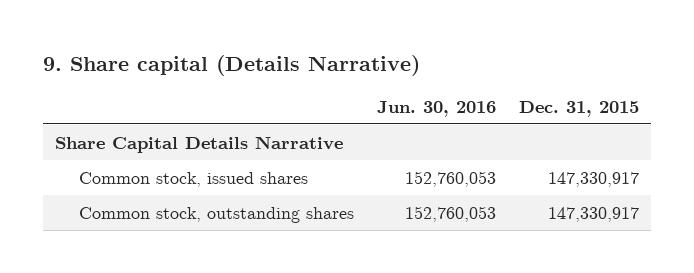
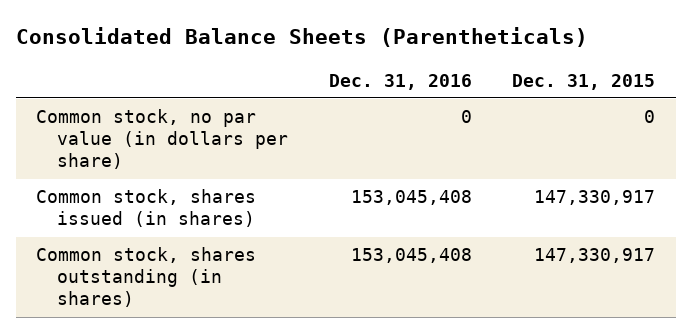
[42,54,420,76] 9. Share capital (Details Narrative) -> [15,27,588,48] Consolidated Balance Sheets (Parentheticals)
[377,100,497,117] Jun. 30, 2016 -> none
none -> [328,73,472,90] Dec. 31, 2016
[54,135,343,153] Share Capital Details Narrative -> none
none -> [36,109,289,170] Common stock, no par value (in dollars per share)
[78,171,308,187] Common stock, issued shares -> [36,189,257,228] Common stock, shares issued (in shares)
[78,206,354,223] Common stock, outstanding shares -> [36,247,257,308] Common stock, shares outstanding (in shares)

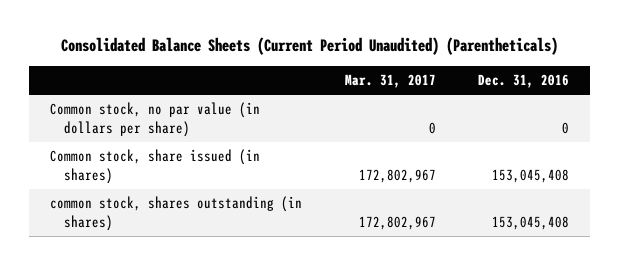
[15,27,588,48] Consolidated Balance Sheets (Parentheticals) -> [60,37,558,56] Consolidated Balance Sheets (Current Period Unaudited) (Parentheticals)
[512,73,656,90] Dec. 31, 2015 -> none
none -> [344,74,436,89] Mar. 31, 2017
[36,189,257,228] Common stock, shares issued (in shares) -> [50,149,261,184] Common stock, share issued (in shares)
[36,247,257,308] Common stock, shares outstanding (in shares) -> [50,196,303,231] common stock, shares outstanding (in shares)

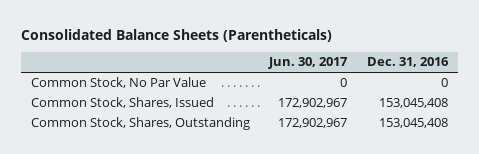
[60,37,558,56] Consolidated Balance Sheets (Current Period Unaudited) (Parentheticals) -> [20,28,332,42] Consolidated Balance Sheets (Parentheticals)
[344,74,436,89] Mar. 31, 2017 -> none
none -> [268,57,349,70] Jun. 30, 2017
[50,102,261,137] Common stock, no par value (in dollars per share) -> [30,77,206,89] Common Stock, No Par Value
[50,149,261,184] Common stock, share issued (in shares) -> [30,97,214,109] Common Stock, Shares, Issued
[50,196,303,231] common stock, shares outstanding (in shares) -> [30,117,250,131] Common Stock, Shares, Outstanding

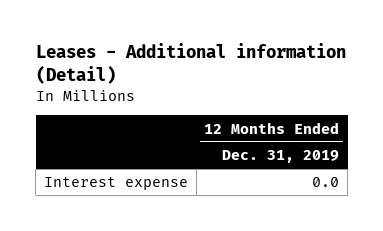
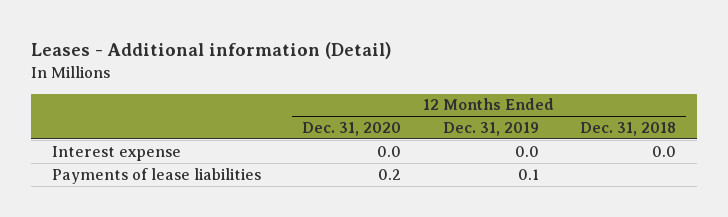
none -> [302,121,402,136] Dec. 31, 2020
none -> [580,121,677,136] Dec. 31, 2018
none -> [52,167,262,184] Payments of lease liabilities

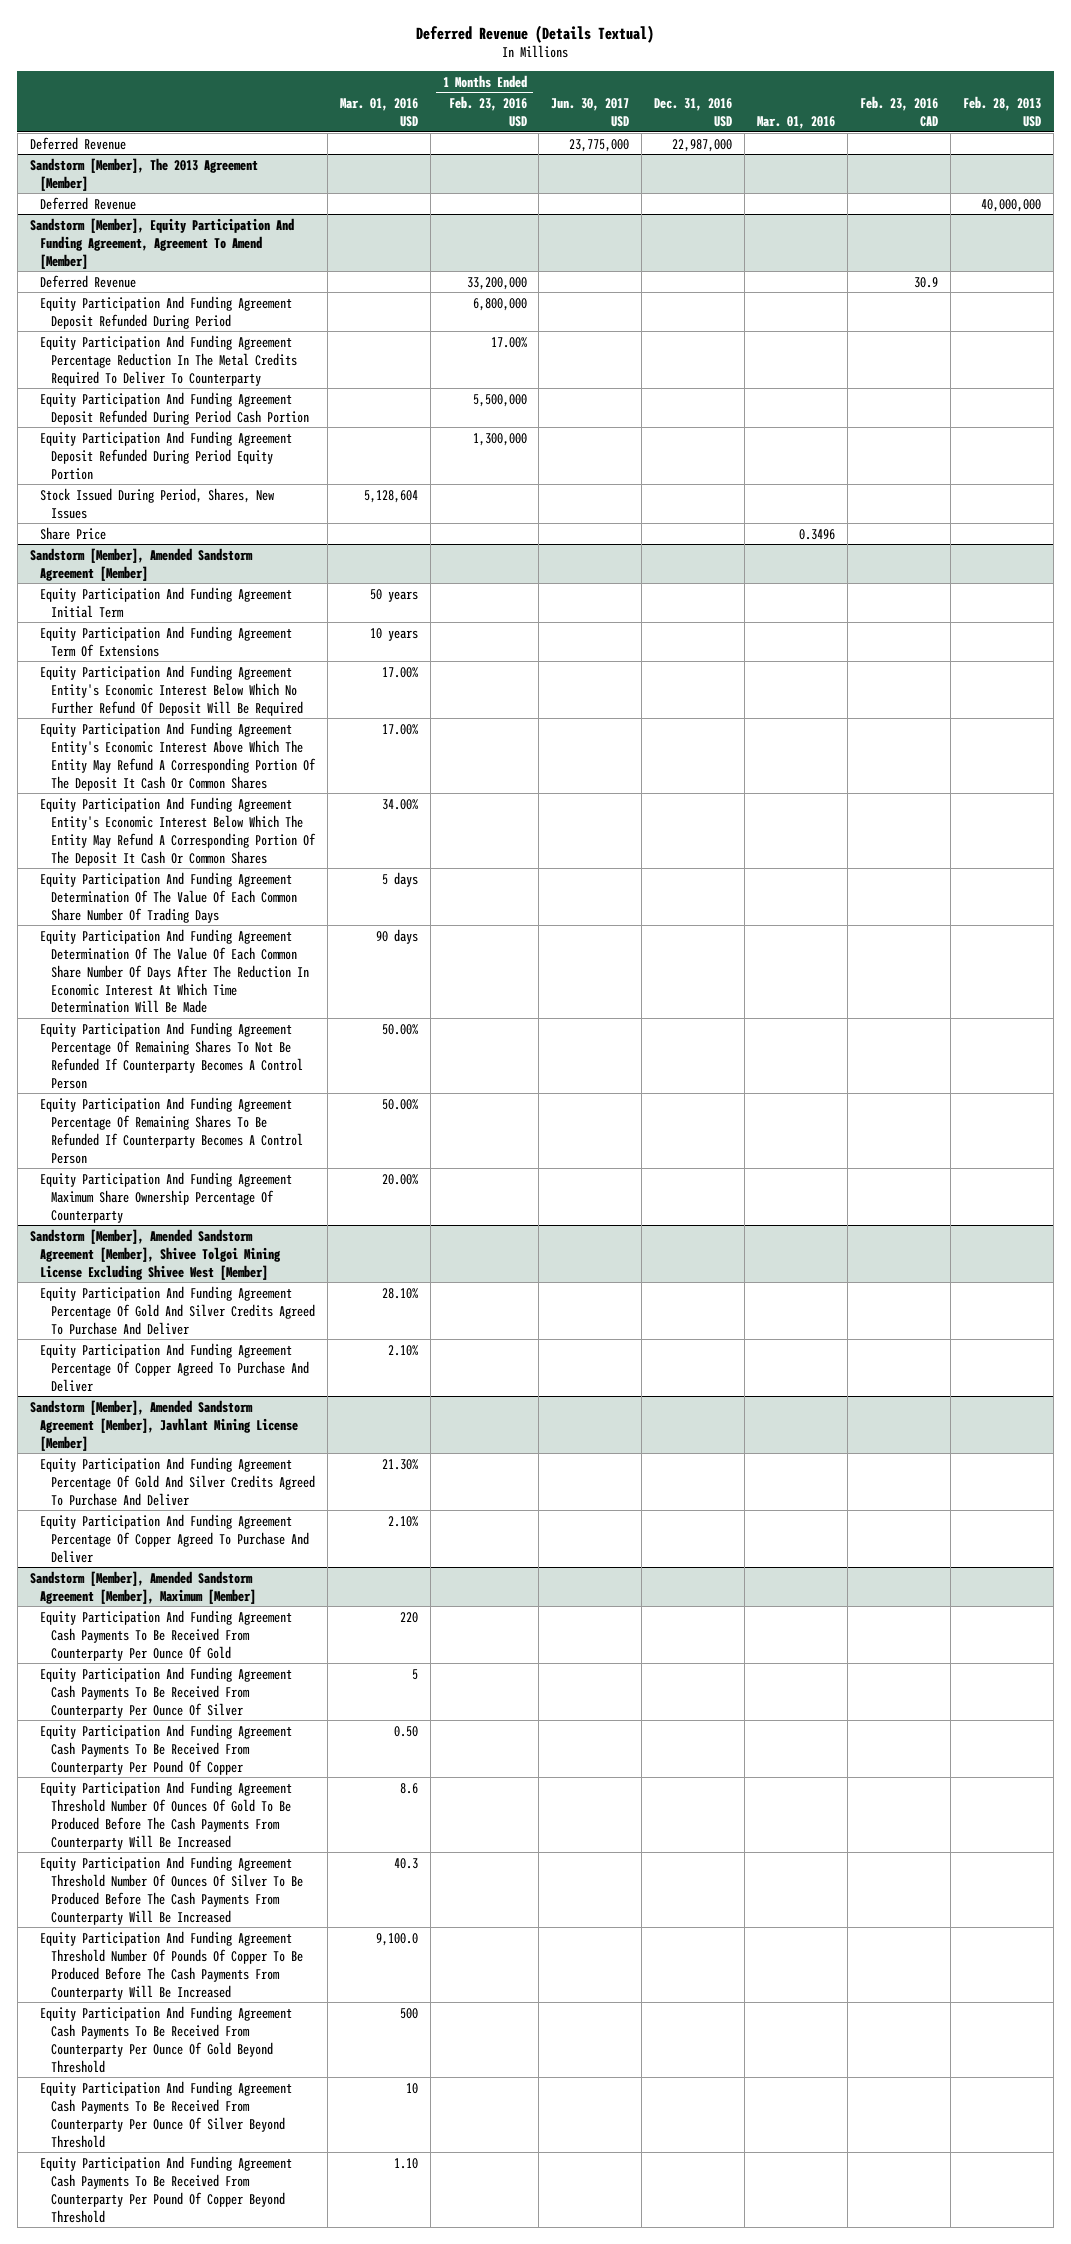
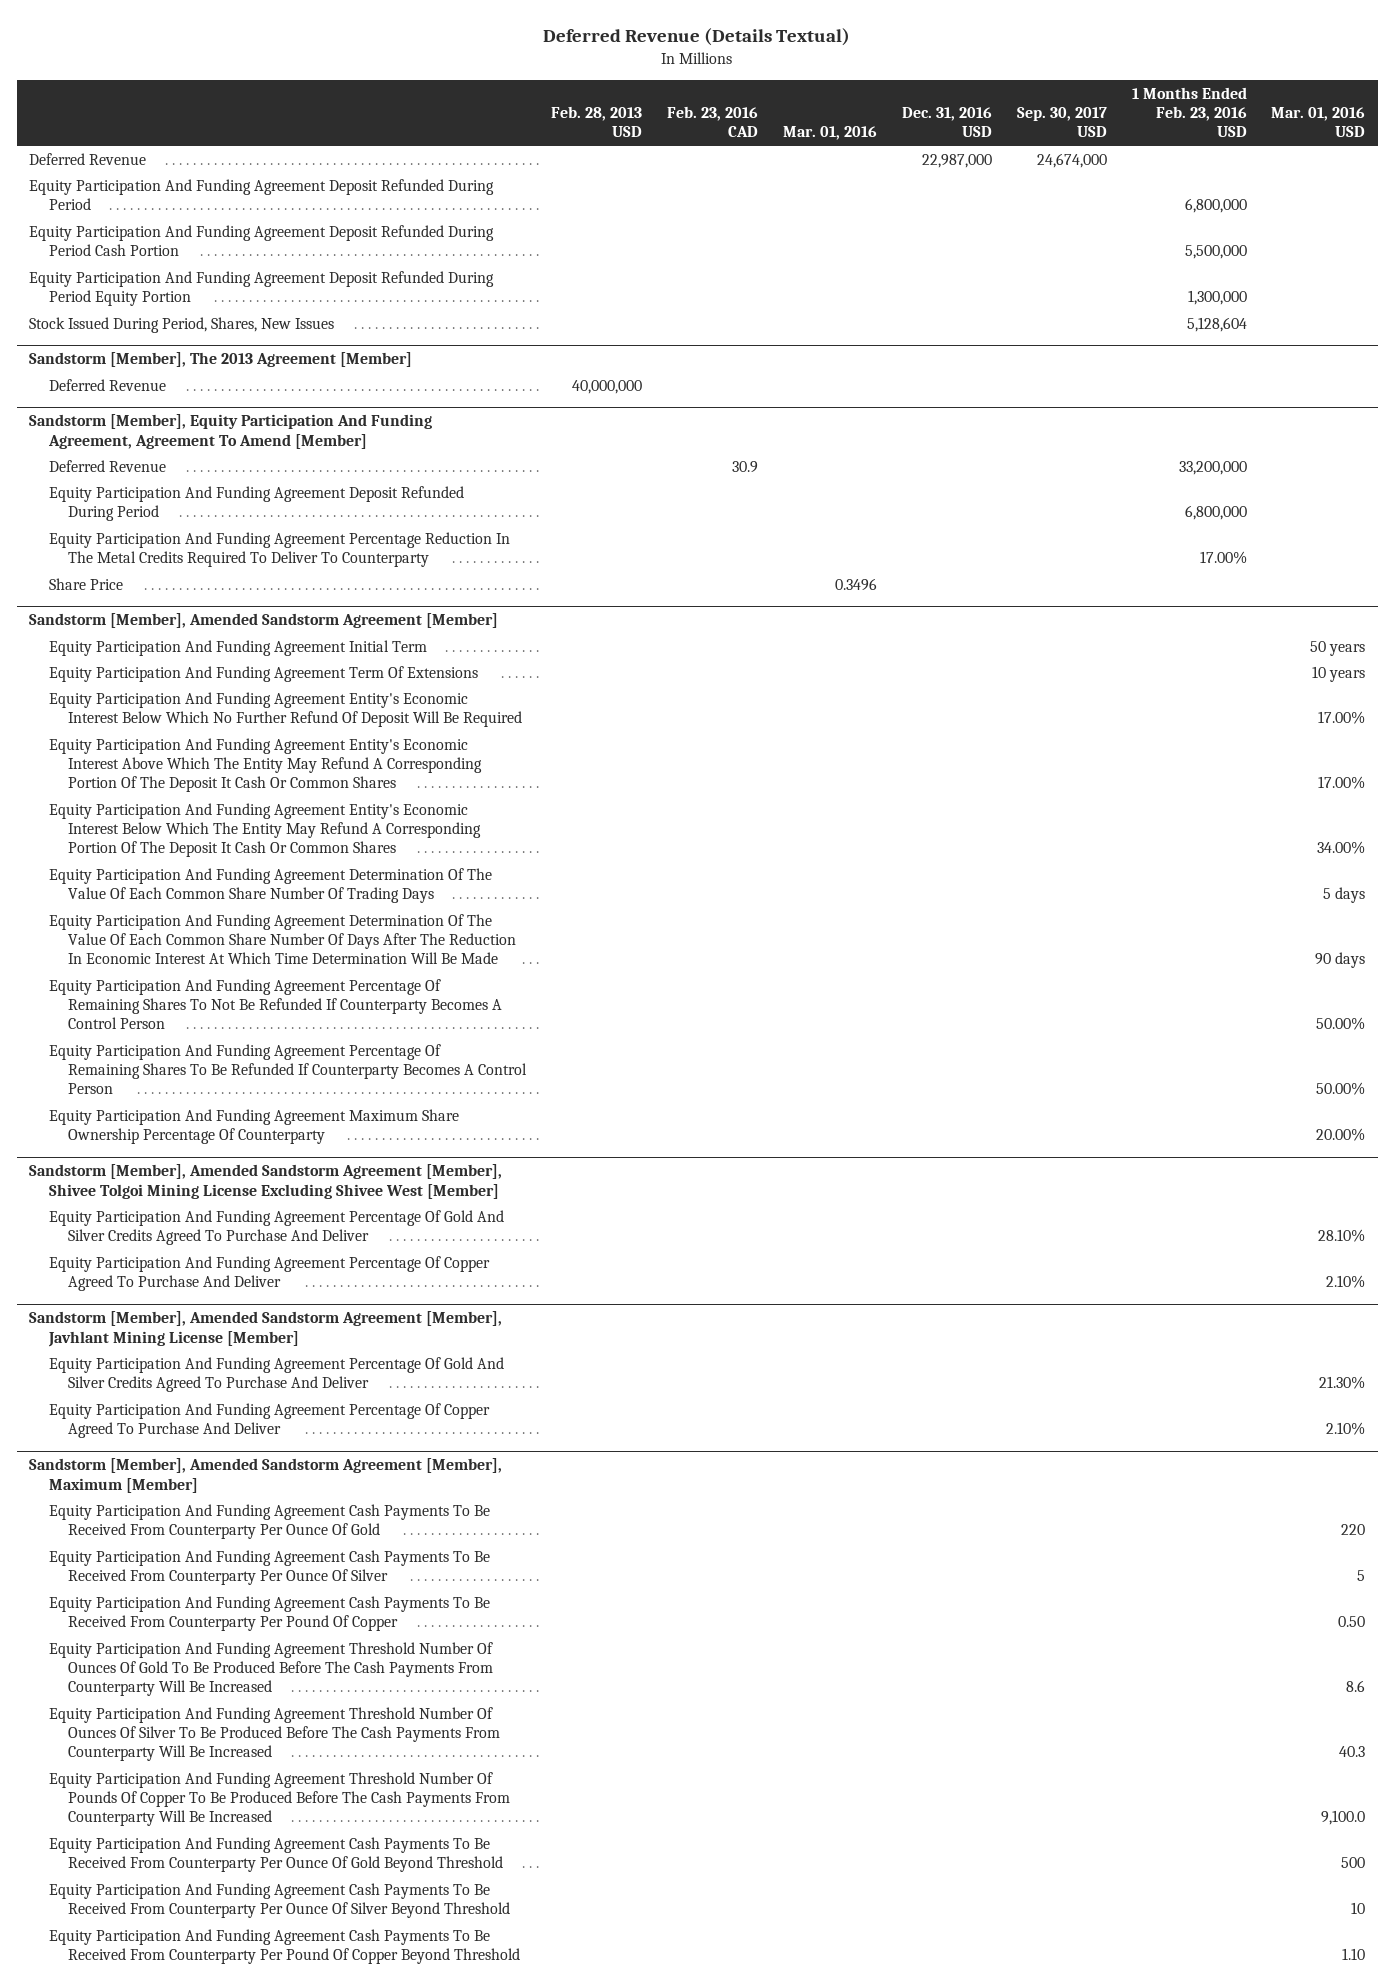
[551,98,630,128] Jun. 30, 2017 USD -> none
none -> [1016,107,1107,138] Sep. 30, 2017 USD
none -> [29,178,495,210] Equity Participation And Funding Agreement Deposit Refunded During Period
none -> [29,224,495,256] Equity Participation And Funding Agreement Deposit Refunded During Period Cash Portion
none -> [29,270,495,306] Equity Participation And Funding Agreement Deposit Refunded During Period Equity Portion
none -> [29,316,335,333] Stock Issued During Period, Shares, New Issues
[40,391,309,425] Equity Participation And Funding Agreement Deposit Refunded During Period Cash Portion -> none
[40,430,293,480] Equity Participation And Funding Agreement Deposit Refunded During Period Equity Portion -> none
[40,487,275,519] Stock Issued During Period, Shares, New Issues -> none

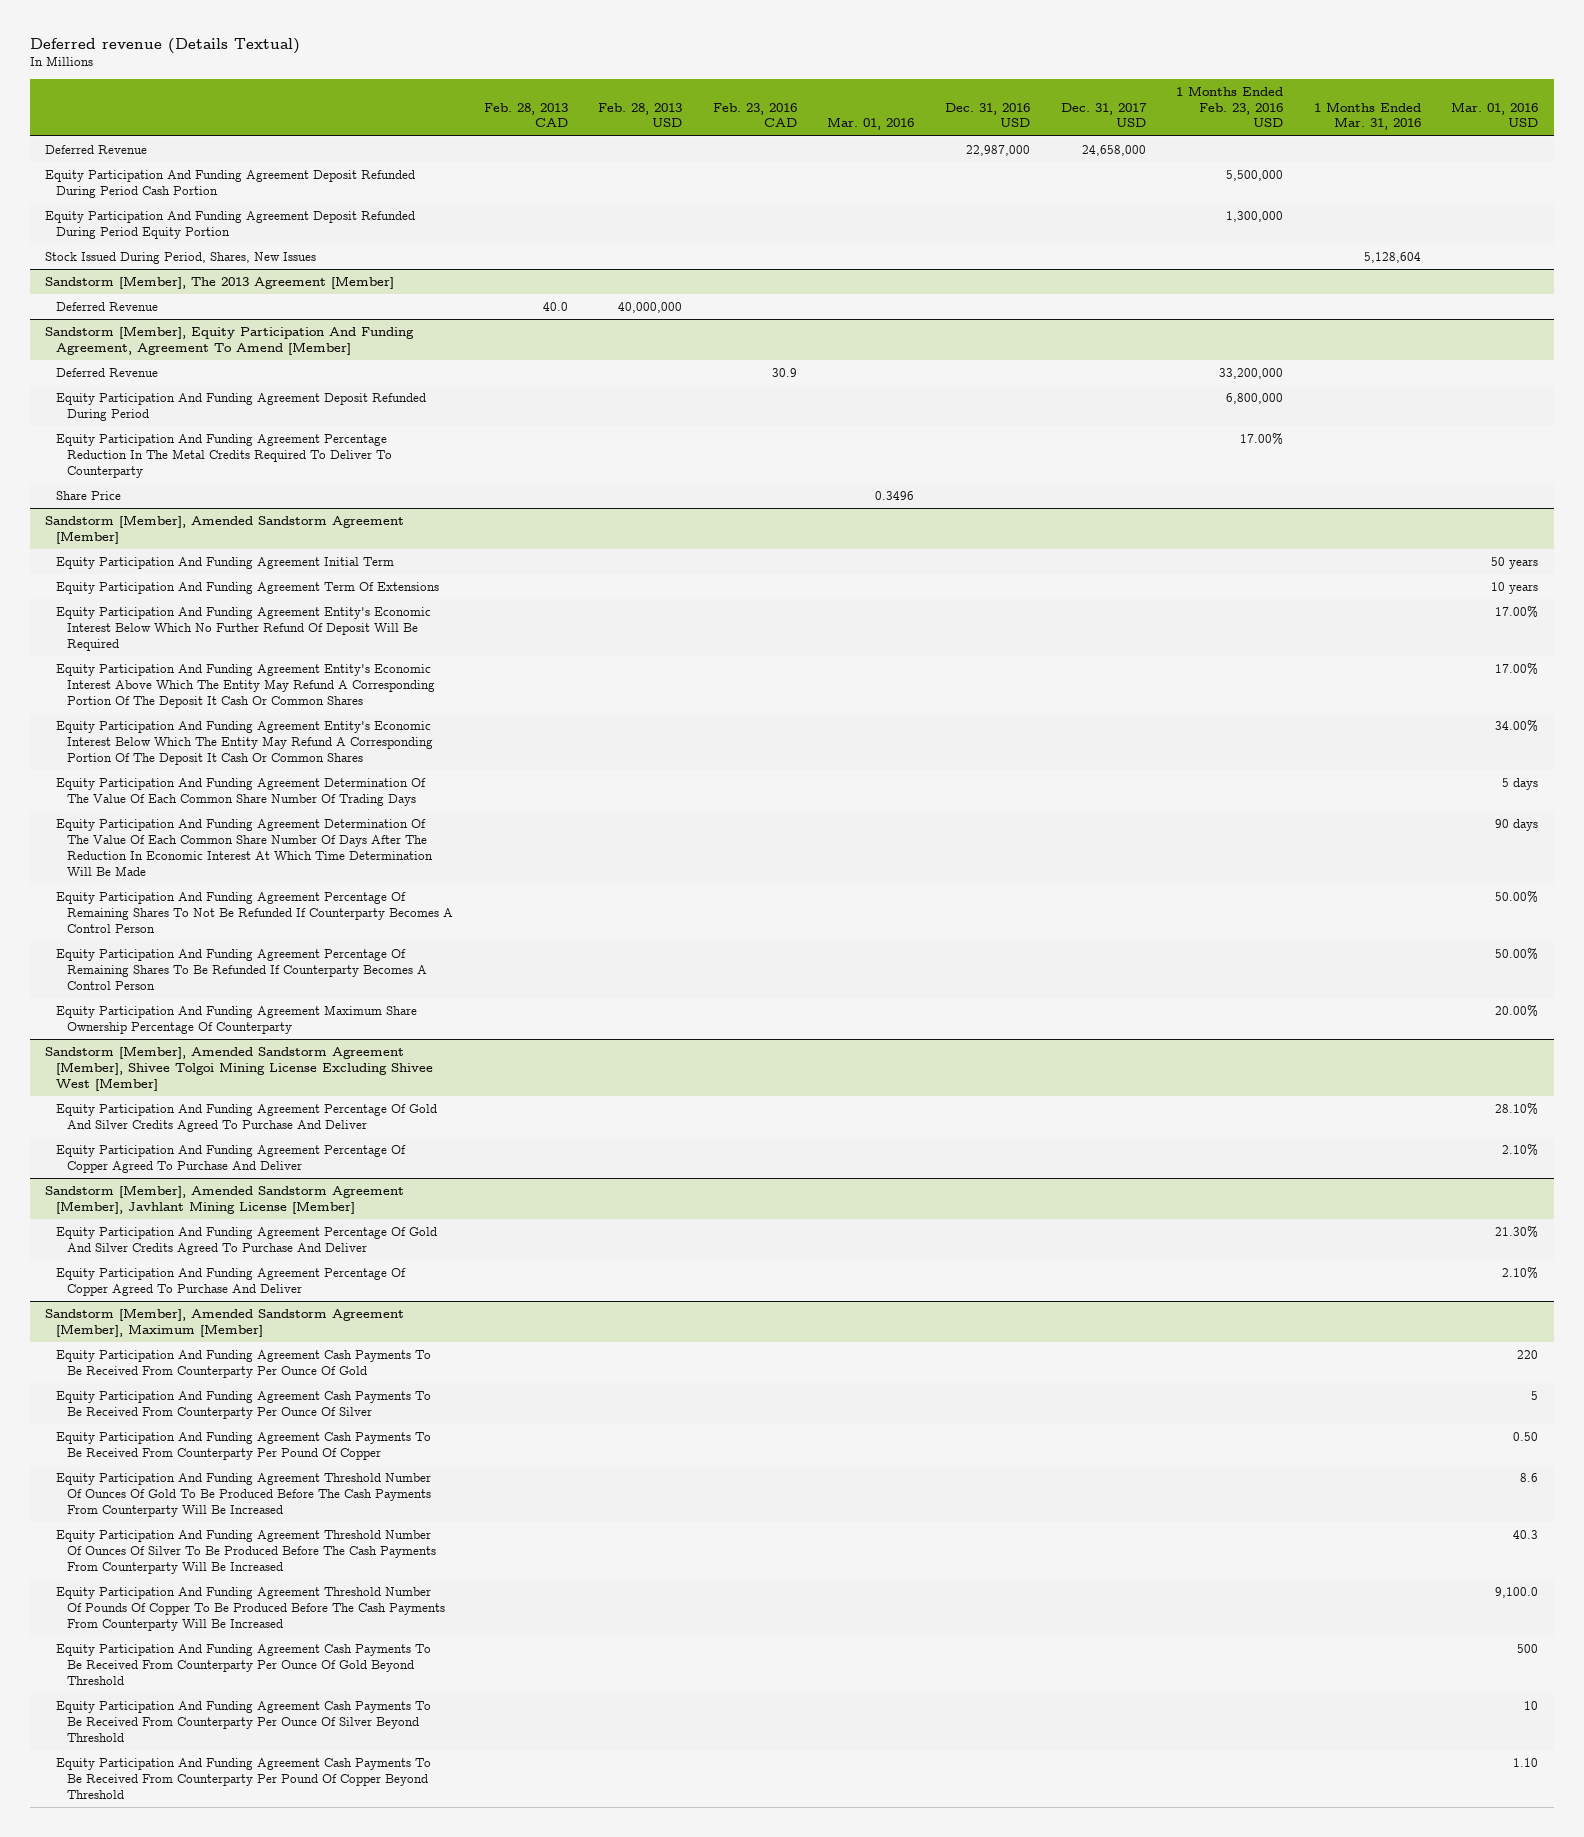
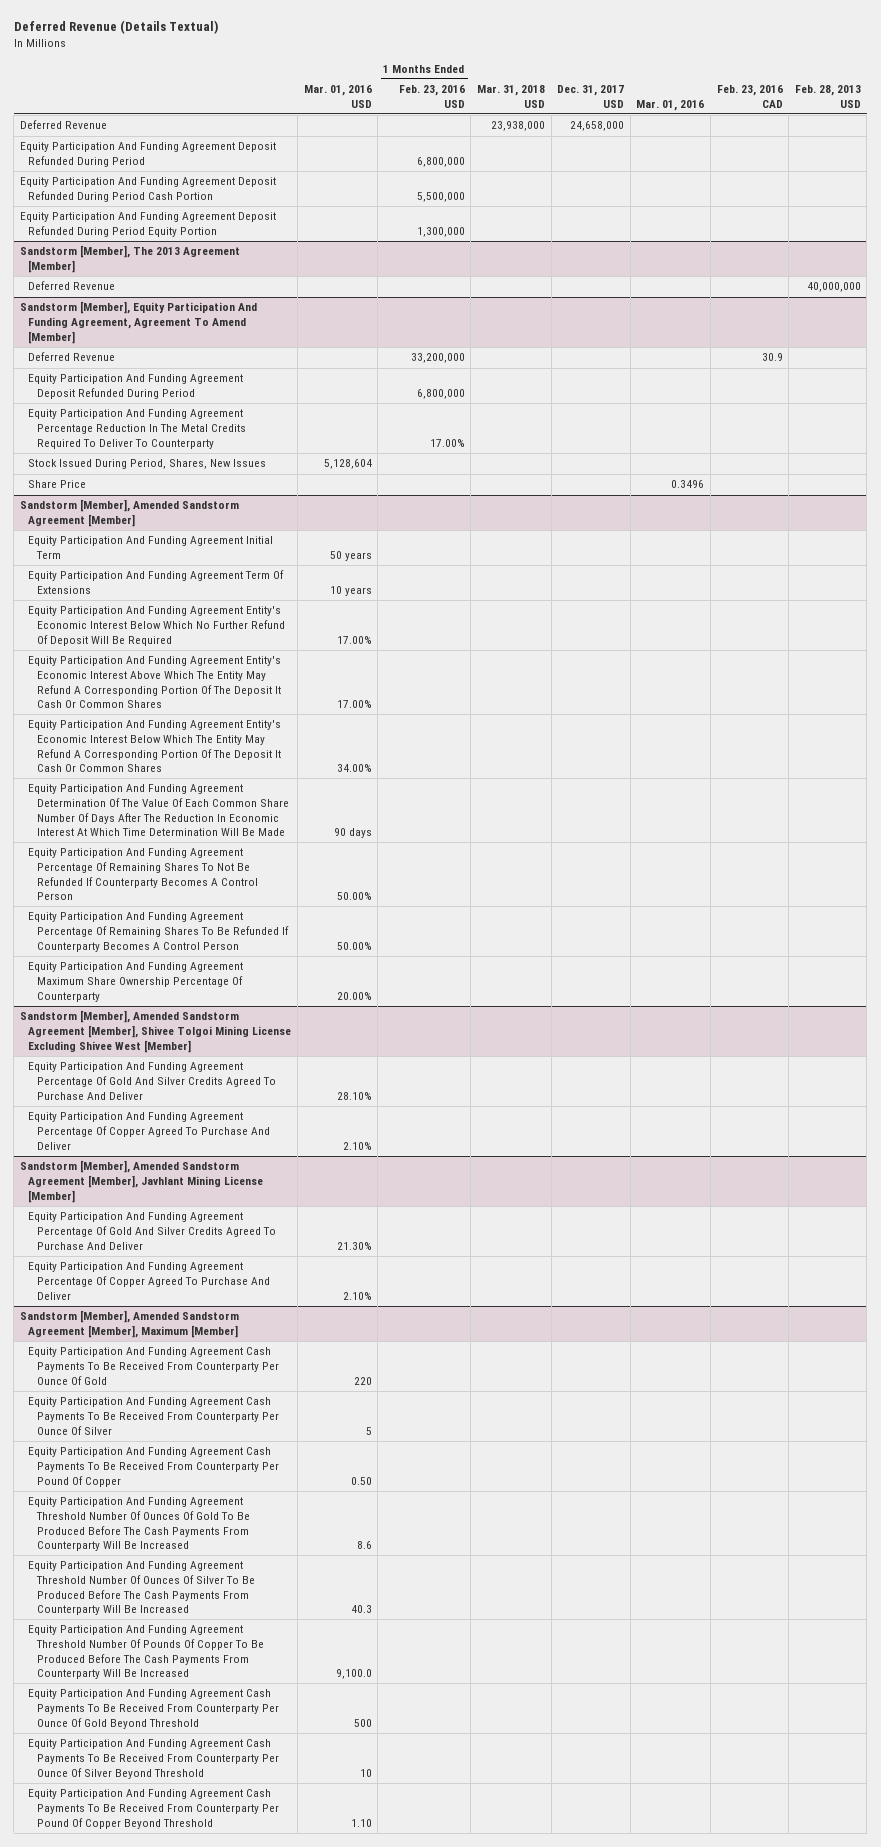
[29,38,300,55] Deferred revenue (Details Textual) -> [13,20,218,35] Deferred Revenue (Details Textual)
[483,102,568,128] Feb. 28, 2013 CAD -> none
[945,102,1031,128] Dec. 31, 2016 USD -> none
[1313,101,1421,131] 1 Months Ended Mar. 31, 2016 -> none
none -> [477,85,546,108] Mar. 31, 2018 USD
none -> [19,142,276,167] Equity Participation And Funding Agreement Deposit Refunded During Period
[45,251,317,264] Stock Issued During Period, Shares, New Issues -> none
none -> [28,459,267,470] Stock Issued During Period, Shares, New Issues
[56,777,427,806] Equity Participation And Funding Agreement Determination Of The Value Of Each Common Share Number Of Trading Days -> none

